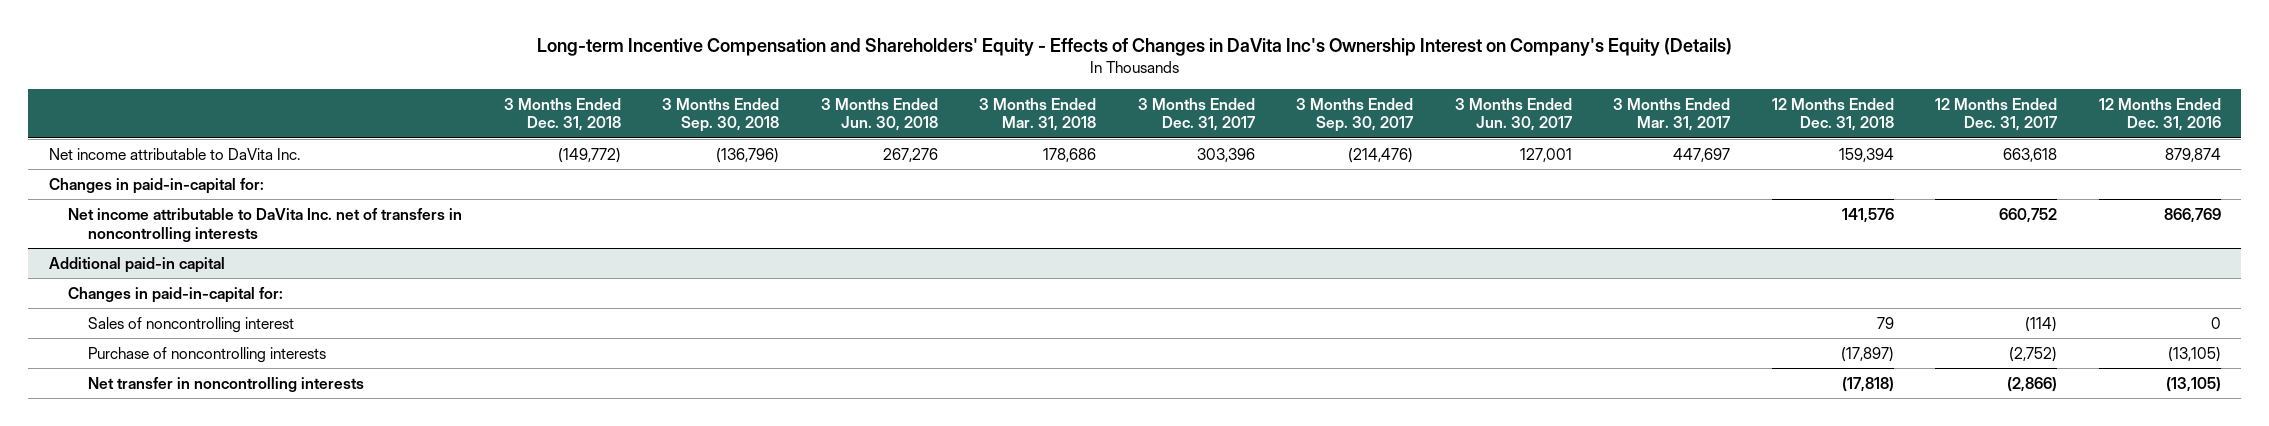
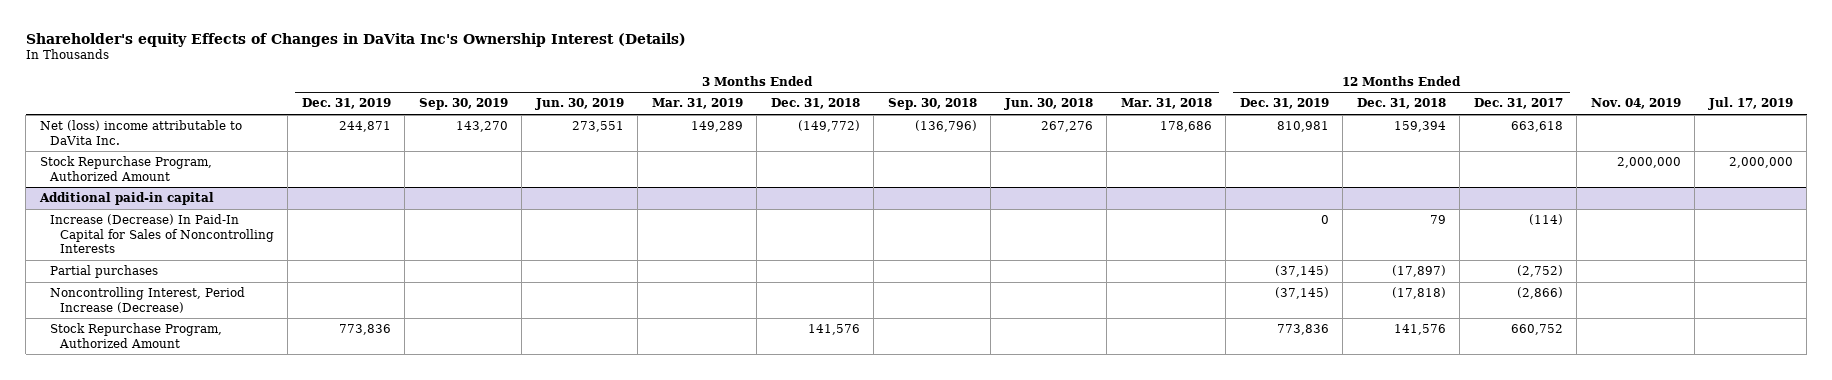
[536,38,1732,57] Long-term Incentive Compensation and Shareholders' Equity - Effects of Changes in DaVita Inc's Ownership Interest on Company's Equity (Details) -> [25,32,686,47] Shareholder's equity Effects of Changes in DaVita Inc's Ownership Interest (Details)
[1137,97,1255,132] 3 Months Ended Dec. 31, 2017 -> none
[1296,97,1414,133] 3 Months Ended Sep. 30, 2017 -> none
[1454,97,1572,132] 3 Months Ended Jun. 30, 2017 -> none
[1613,97,1731,132] 3 Months Ended Mar. 31, 2017 -> none
[2098,97,2221,132] 12 Months Ended Dec. 31, 2016 -> none
none -> [301,98,391,110] Dec. 31, 2019
none -> [418,98,508,111] Sep. 30, 2019
none -> [534,98,624,111] Jun. 30, 2019
none -> [651,98,743,110] Mar. 31, 2019
none -> [1239,98,1329,110] Dec. 31, 2019
none -> [1590,98,1681,110] Nov. 04, 2019
none -> [1707,97,1793,111] Jul. 17, 2019
[48,177,264,194] Changes in paid-in-capital for: -> none
[68,207,463,242] Net income attributable to DaVita Inc. net of transfers in noncontrolling interests -> none
[48,147,300,160] Net income attributable to DaVita Inc. -> [39,120,242,145] Net (loss) income attributable to DaVita Inc.
none -> [39,156,212,181] Stock Repurchase Program, Authorized Amount
[68,286,284,303] Changes in paid-in-capital for: -> none
[88,316,295,333] Sales of noncontrolling interest -> [49,214,274,254] Increase (Decrease) In Paid-In Capital for Sales of Noncontrolling Interests
[88,346,327,363] Purchase of noncontrolling interests -> [49,265,158,279] Partial purchases
[88,376,365,392] Net transfer in noncontrolling interests -> [49,287,245,313] Noncontrolling Interest, Period Increase (Decrease)
none -> [49,323,222,348] Stock Repurchase Program, Authorized Amount

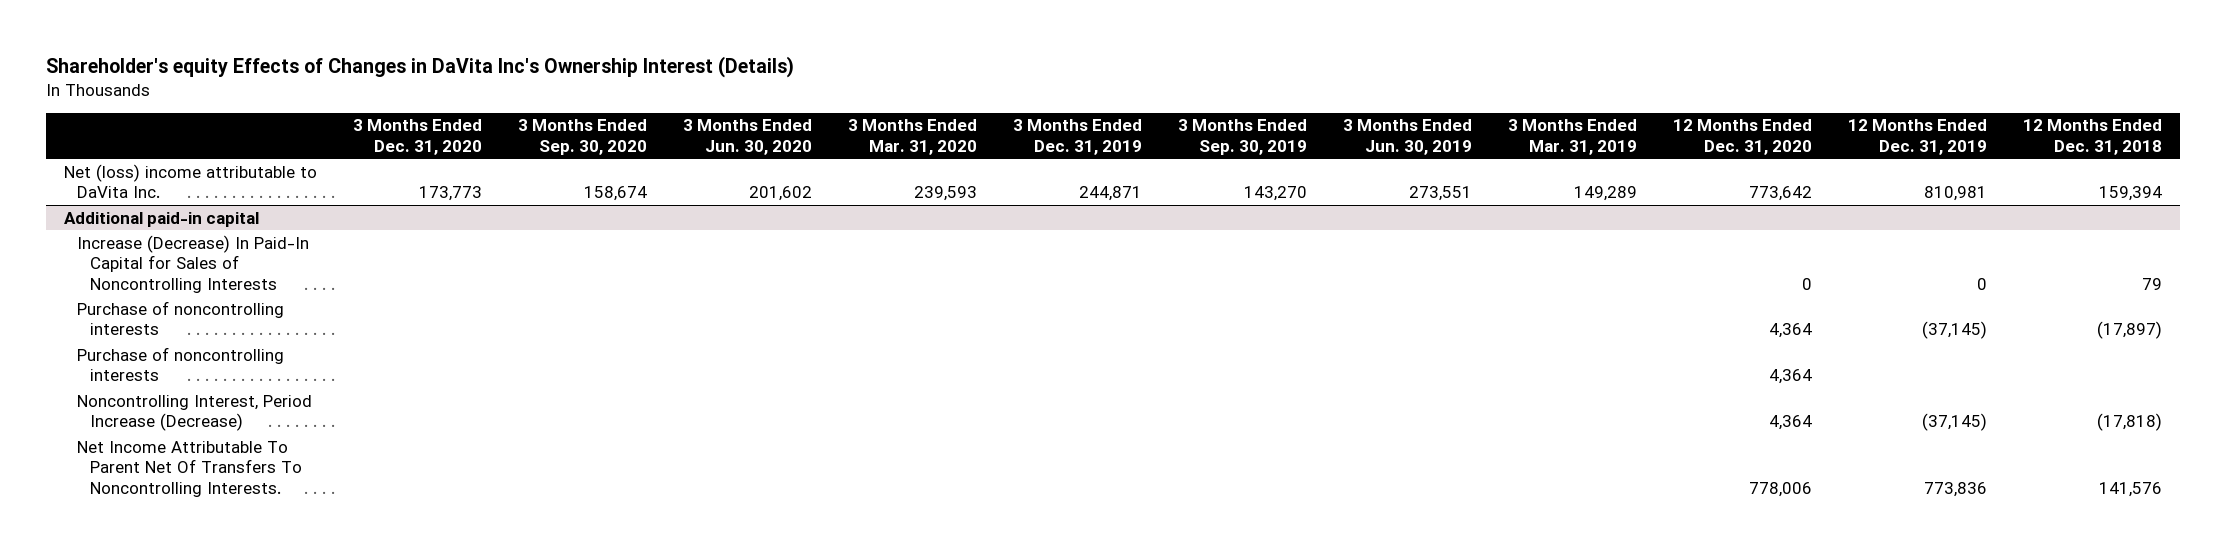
[770,98,860,110] Dec. 31, 2018 -> none
[887,98,977,111] Sep. 30, 2018 -> none
[1003,98,1093,111] Jun. 30, 2018 -> none
[1120,98,1212,110] Mar. 31, 2018 -> none
[1473,98,1563,110] Dec. 31, 2017 -> none
[1590,98,1681,110] Nov. 04, 2019 -> none
[1707,97,1793,111] Jul. 17, 2019 -> none
none -> [353,119,483,155] 3 Months Ended Dec. 31, 2020
none -> [518,119,648,155] 3 Months Ended Sep. 30, 2020
none -> [683,119,813,155] 3 Months Ended Jun. 30, 2020
none -> [848,119,978,155] 3 Months Ended Mar. 31, 2020
none -> [1673,119,1813,155] 12 Months Ended Dec. 31, 2020
[39,156,212,181] Stock Repurchase Program, Authorized Amount -> none
[49,265,158,279] Partial purchases -> [77,300,285,336] Purchase of noncontrolling interests
none -> [77,346,285,382] Purchase of noncontrolling interests
[49,323,222,348] Stock Repurchase Program, Authorized Amount -> none
none -> [77,440,302,497] Net Income Attributable To Parent Net Of Transfers To Noncontrolling Interests.

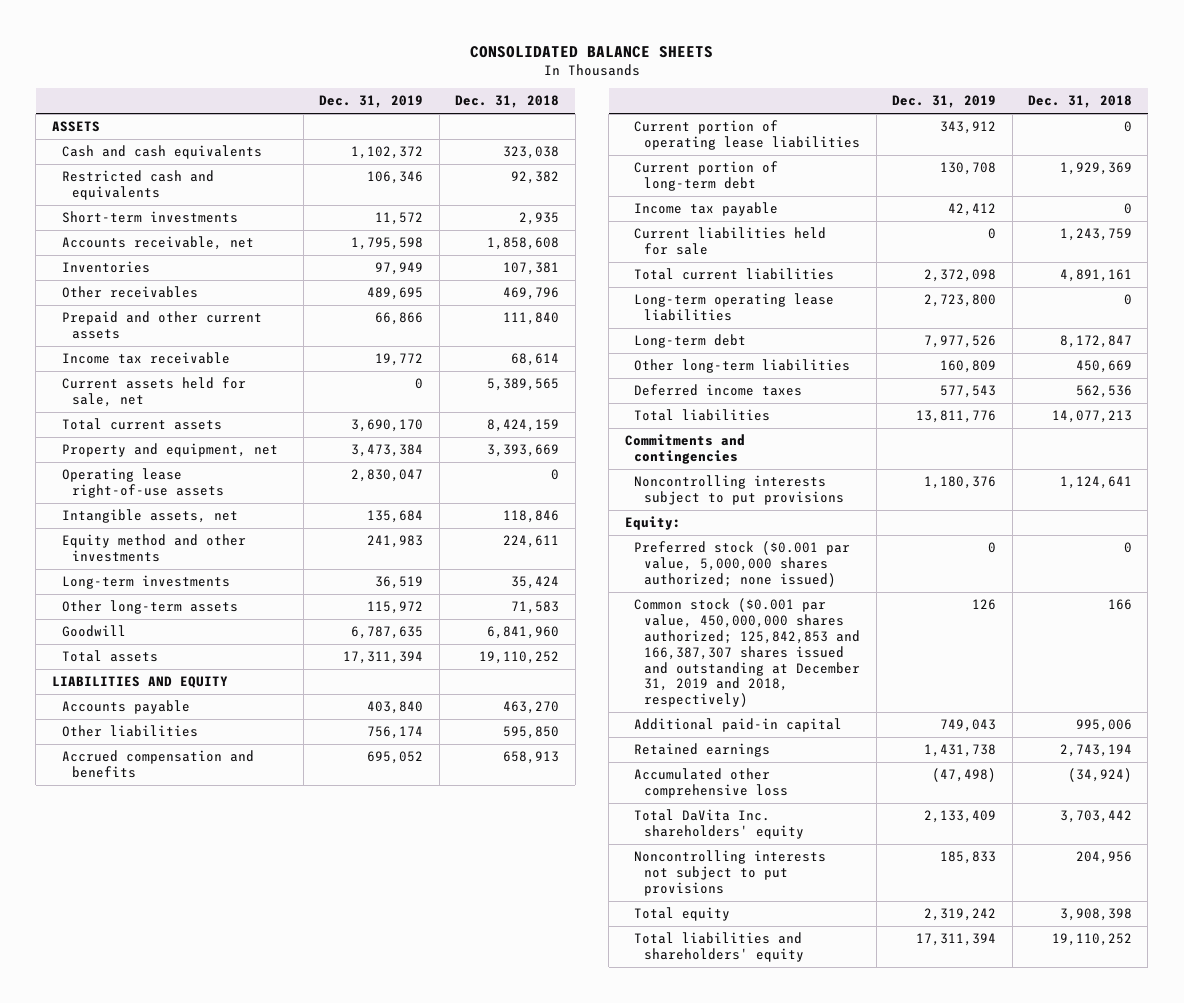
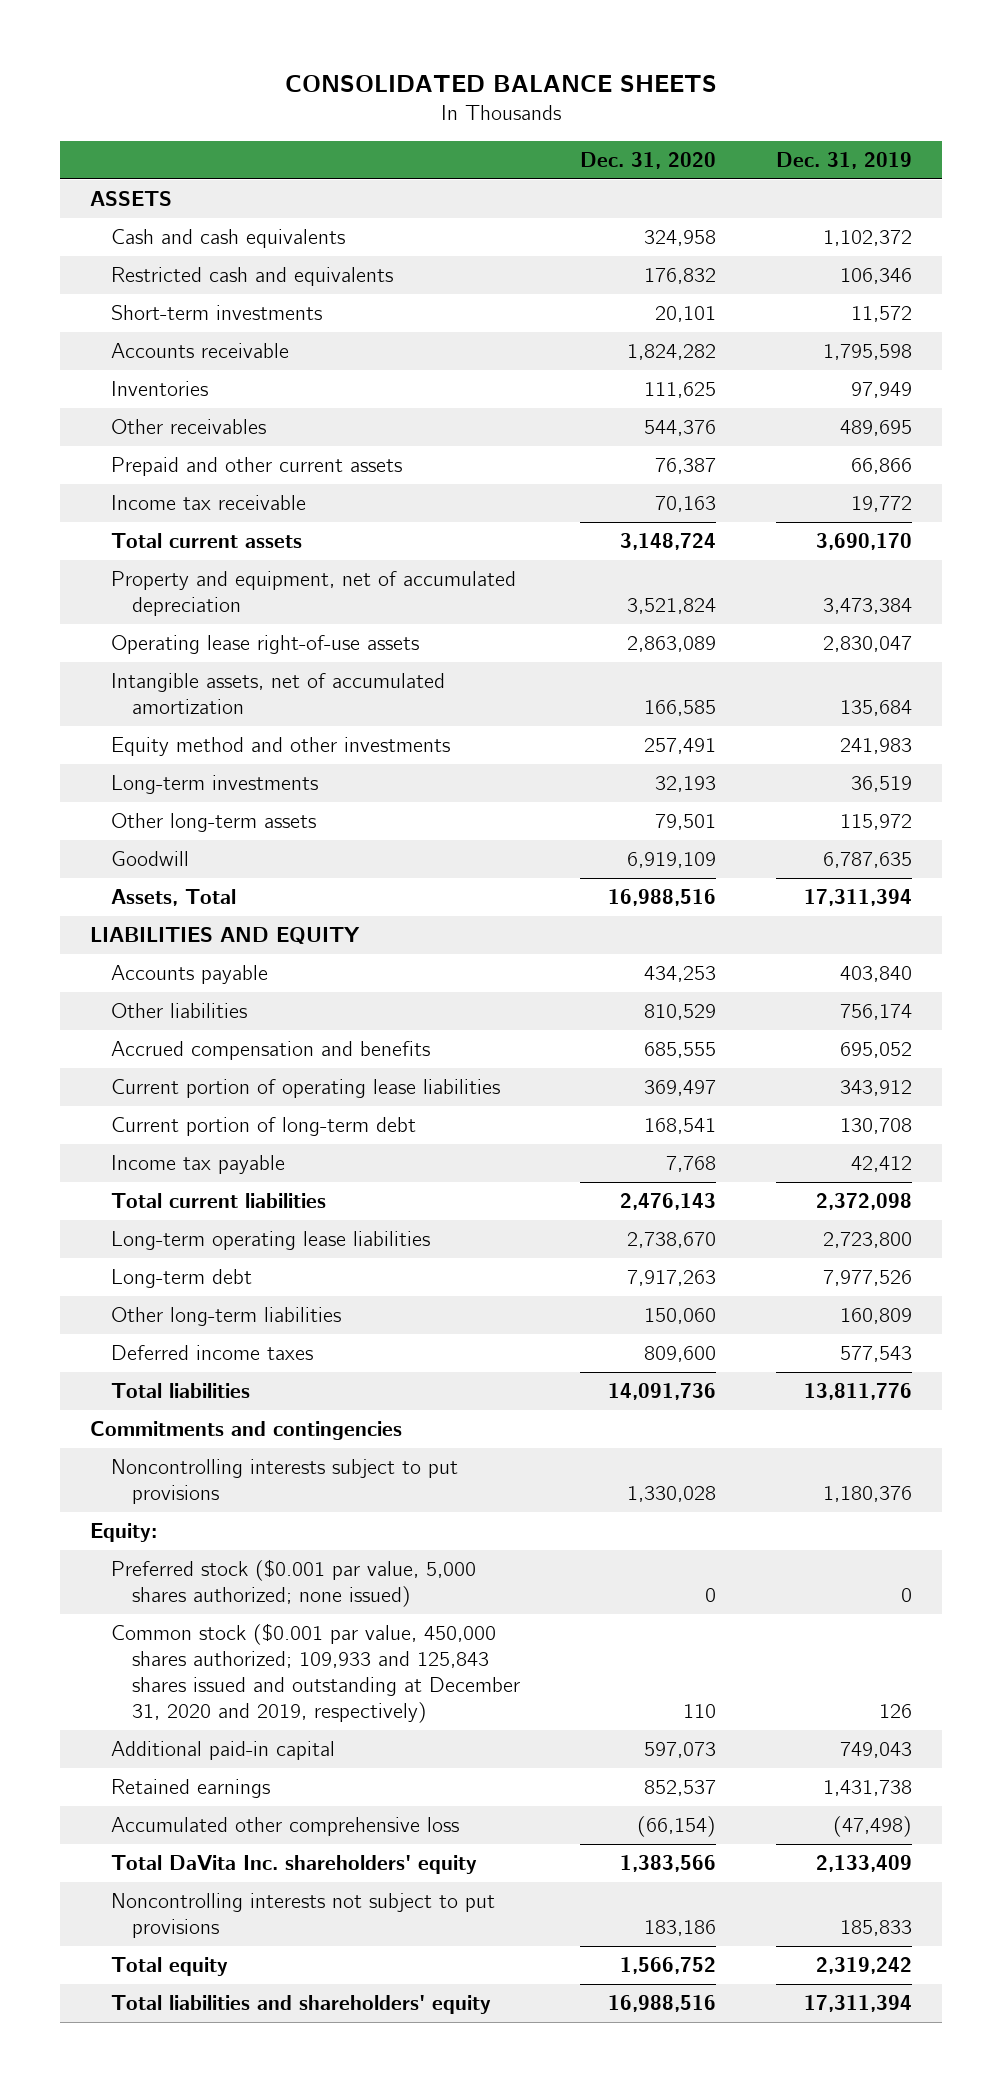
[455,95,560,109] Dec. 31, 2018 -> none
none -> [579,151,716,169] Dec. 31, 2020
[61,236,254,251] Accounts receivable, net -> [111,343,290,359] Accounts receivable
[61,377,246,408] Current assets held for sale, net -> none
[61,443,278,458] Property and equipment, net -> [111,571,517,617] Property and equipment, net of accumulated depreciation
[61,509,238,524] Intangible assets, net -> [111,673,446,715] Intangible assets, net of accumulated amortization
[61,650,158,663] Total assets -> [111,889,237,907] Assets, Total
[634,227,827,256] Current liabilities held for sale -> none
[634,541,851,587] Preferred stock ($0.001 par value, 5,000,000 shares authorized; none issued) -> [111,1559,477,1608] Preferred stock ($0.001 par value, 5,000 shares authorized; none issued)
[634,598,861,708] Common stock ($0.001 par value, 450,000,000 shares authorized; 125,842,853 and 166,387,307 shares issued and outstanding at December 31, 2019 and 2018, respectively) -> [111,1623,520,1724] Common stock ($0.001 par value, 450,000 shares authorized; 109,933 and 125,843 shares issued and outstanding at December 31, 2020 and 2019, respectively)

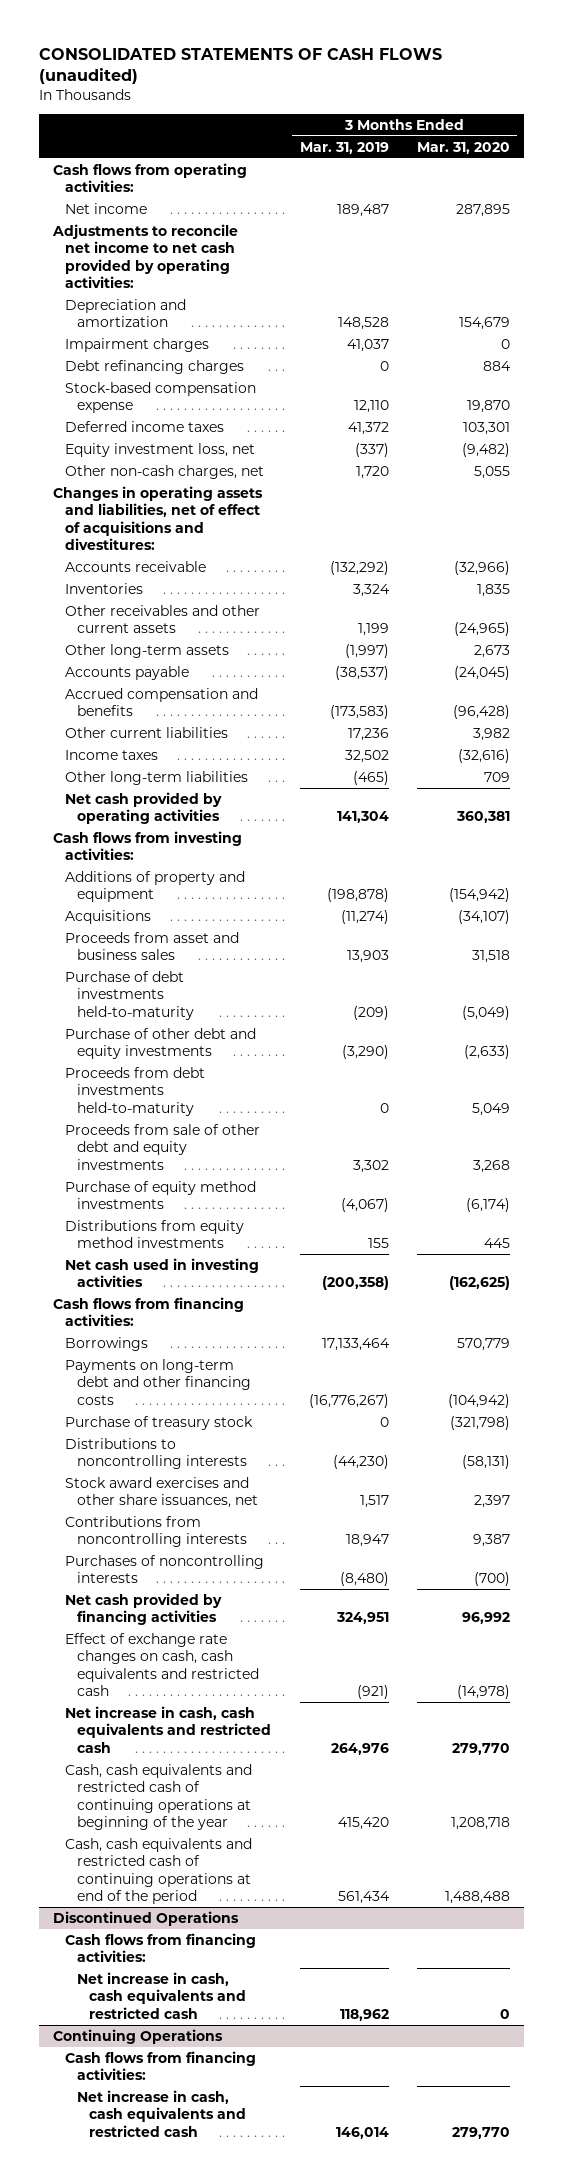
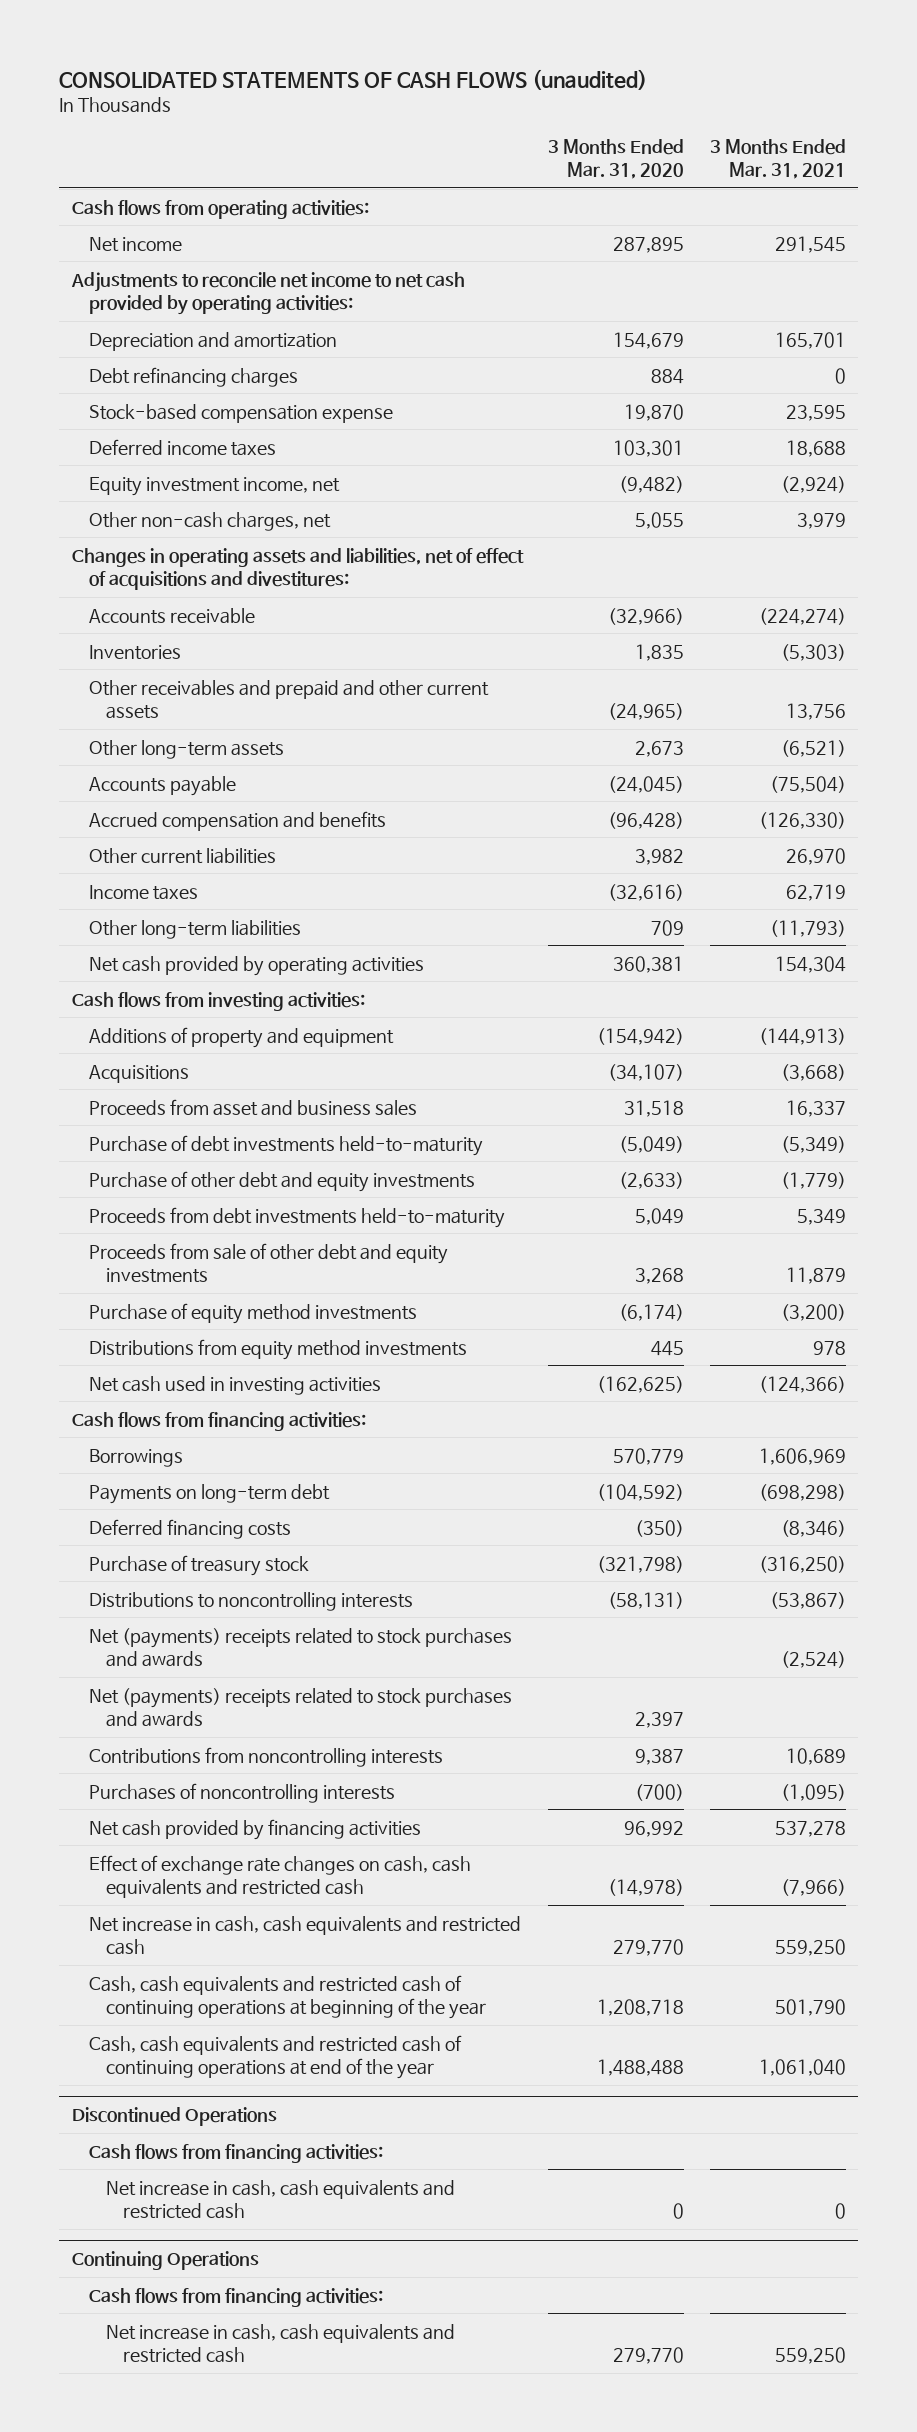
[299,141,389,154] Mar. 31, 2019 -> none
none -> [709,138,846,180] 3 Months Ended Mar. 31, 2021
[64,337,209,352] Impairment charges -> none
[64,442,255,457] Equity investment loss, net -> [88,476,340,496] Equity investment income, net
[64,604,260,634] Other receivables and other current assets -> [88,679,489,719] Other receivables and prepaid and other current assets
[64,1358,252,1405] Payments on long-term debt and other financing costs -> [88,1483,330,1504] Payments on long-term debt
[448,1393,511,1408] (104,942) -> [597,1483,685,1501] (104,592)
none -> [88,1518,291,1539] Deferred financing costs
none -> [88,1627,512,1667] Net (payments) receipts related to stock purchases and awards
[64,1476,259,1509] Stock award exercises and other share issuances, net -> [88,1687,512,1727] Net (payments) receipts related to stock purchases and awards
[64,1837,252,1904] Cash, cash equivalents and restricted cash of continuing operations at end of the period -> [88,2034,462,2079] Cash, cash equivalents and restricted cash of continuing operations at end of the year

